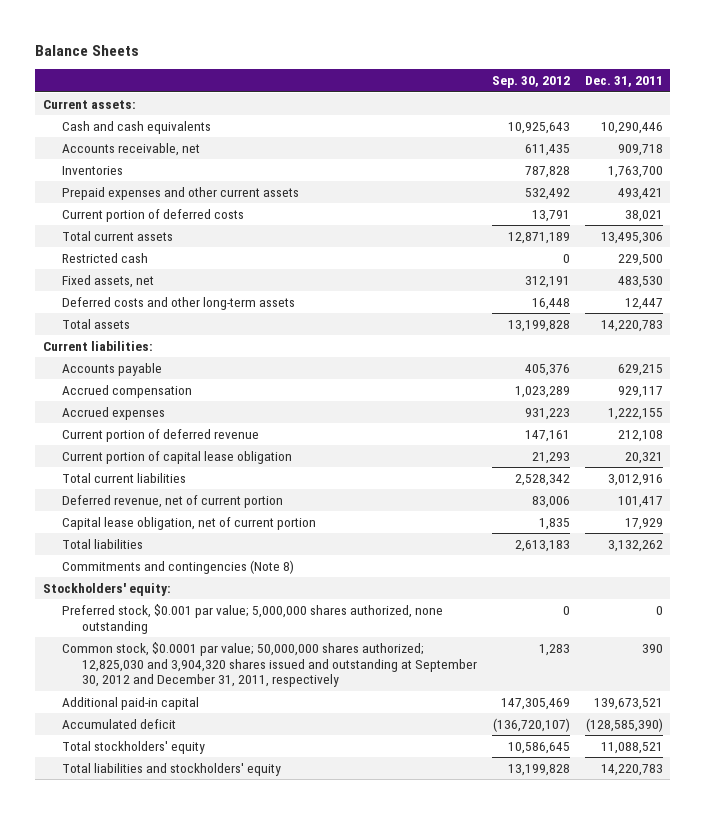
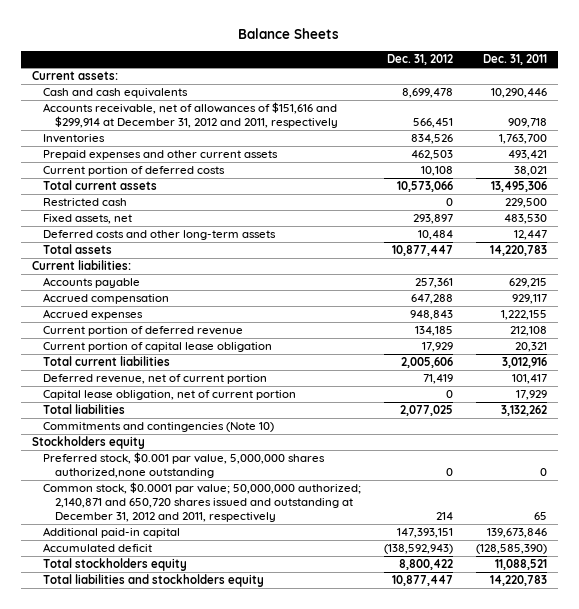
[492,76,571,89] Sep. 30, 2012 -> none
none -> [387,54,454,66] Dec. 31, 2012
[62,142,201,156] Accounts receivable, net -> [43,102,338,129] Accounts receivable, net of allowances of $151,616 and $299,914 at December 31, 2012 and 2011, respectively
[62,559,295,574] Commitments and contingencies (Note 8) -> [43,422,275,433] Commitments and contingencies (Note 10)
[42,582,171,596] Stockholders' equity: -> [31,436,145,450] Stockholders equity
[62,603,444,634] Preferred stock, $0.001 par value; 5,000,000 shares authorized, none outstanding -> [43,452,326,479] Preferred stock, $0.001 par value, 5,000,000 shares authorized,none outstanding
[62,641,478,688] Common stock, $0.0001 par value; 50,000,000 shares authorized; 12,825,030 and 3,904,320 shares issued and outstanding at September 30, 2012 and December 31, 2011, respectively -> [43,482,362,522] Common stock, $0.0001 par value; 50,000,000 authorized; 2,140,871 and 650,720 shares issued and outstanding at December 31, 2012 and 2011, respectively
[641,643,663,653] 390 -> [533,511,547,520] 65
[593,697,663,710] 139,673,521 -> [486,528,547,539] 139,673,846
[62,740,206,754] Total stockholders' equity -> [43,558,188,572] Total stockholders equity
[62,762,282,776] Total liabilities and stockholders' equity -> [43,574,265,588] Total liabilities and stockholders equity

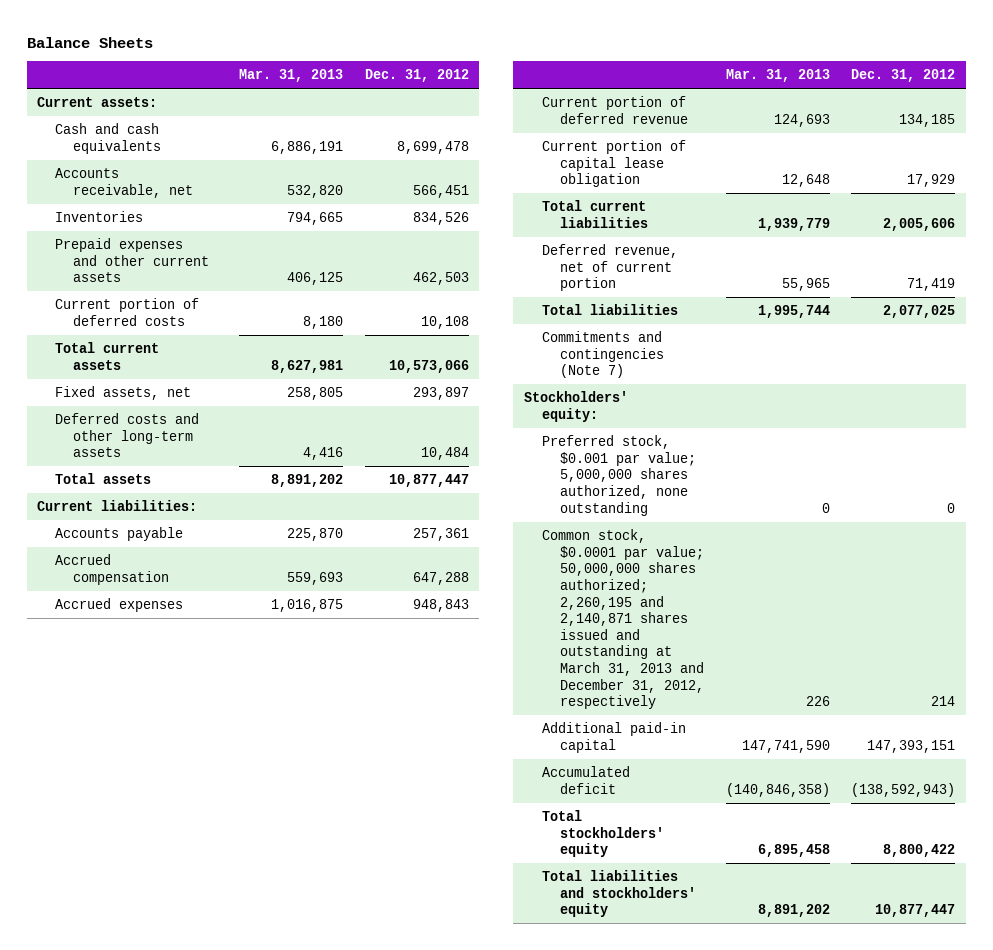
[482,54,547,66] Dec. 31, 2011 -> none
none -> [238,69,343,83] Mar. 31, 2013
[43,102,338,129] Accounts receivable, net of allowances of $151,616 and $299,914 at December 31, 2012 and 2011, respectively -> [55,168,194,198] Accounts receivable, net
[43,198,128,207] Restricted cash -> none
[43,390,297,401] Capital lease obligation, net of current portion -> none
[43,422,275,433] Commitments and contingencies (Note 10) -> [542,331,665,379] Commitments and contingencies (Note 7)
[31,436,145,450] Stockholders equity -> [524,391,629,422] Stockholders' equity:
[43,452,326,479] Preferred stock, $0.001 par value, 5,000,000 shares authorized,none outstanding -> [542,435,697,516] Preferred stock, $0.001 par value; 5,000,000 shares authorized, none outstanding
[43,482,362,522] Common stock, $0.0001 par value; 50,000,000 authorized; 2,140,871 and 650,720 shares issued and outstanding at December 31, 2012 and 2011, respectively -> [542,529,705,710] Common stock, $0.0001 par value; 50,000,000 shares authorized; 2,260,195 and 2,140,871 shares issued and outstanding at March 31, 2013 and December 31, 2012, respectively
[43,558,188,572] Total stockholders equity -> [542,810,665,858] Total stockholders' equity
[43,574,265,588] Total liabilities and stockholders equity -> [542,870,697,918] Total liabilities and stockholders' equity

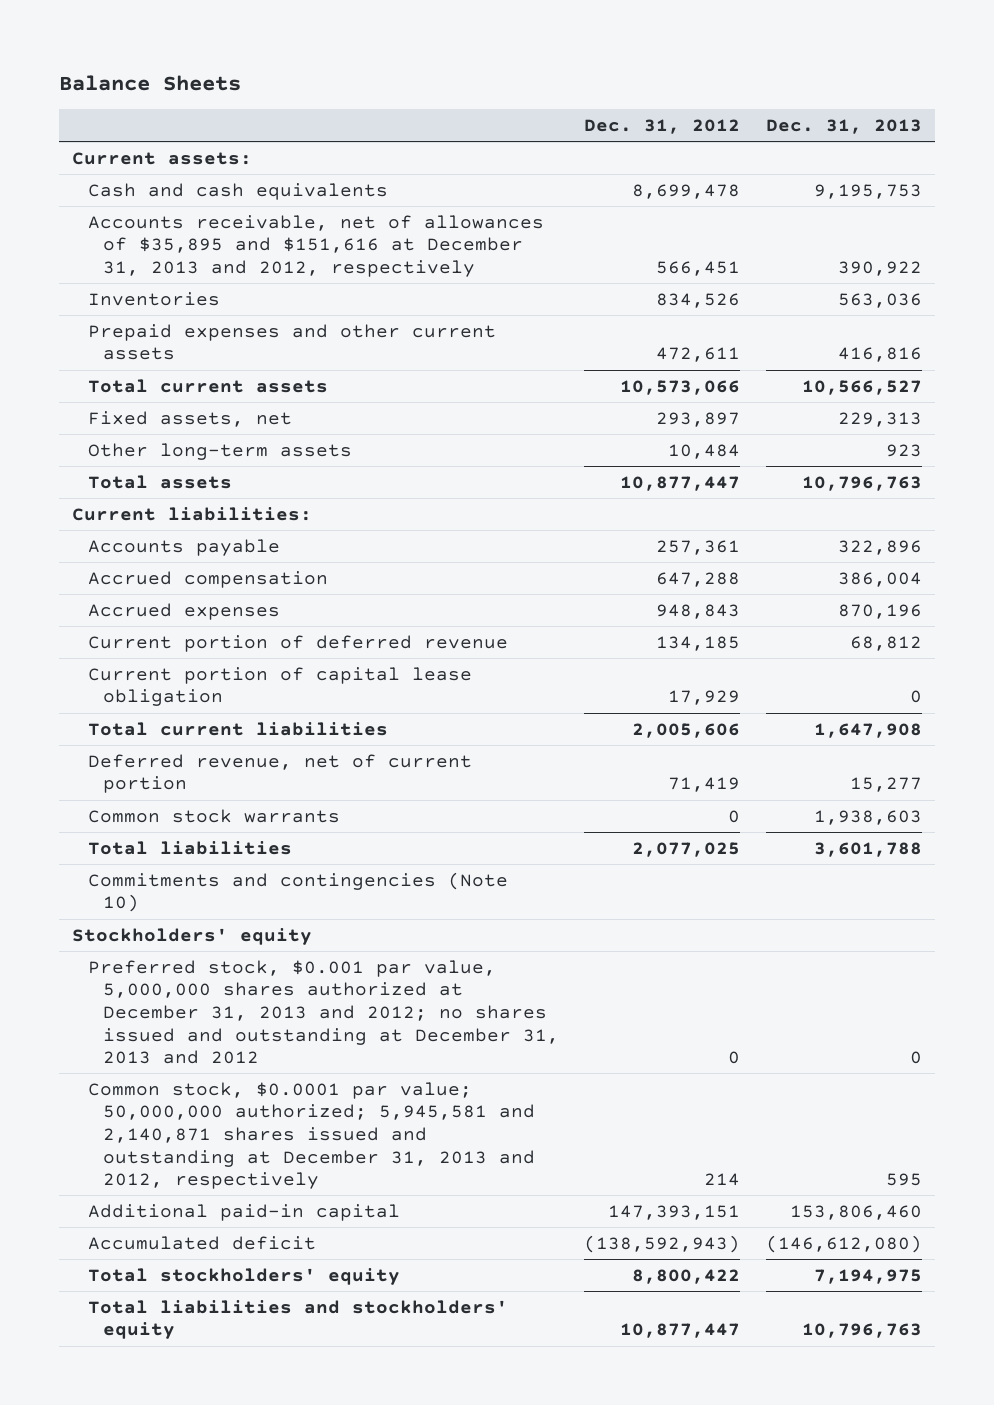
[238,69,343,83] Mar. 31, 2013 -> none
none -> [765,118,922,134] Dec. 31, 2013
[55,168,194,198] Accounts receivable, net -> [87,214,544,277] Accounts receivable, net of allowances of $35,895 and $151,616 at December 31, 2013 and 2012, respectively
[55,298,200,326] Current portion of deferred costs -> none
[412,272,469,286] 462,503 -> [656,347,741,363] 472,611
[55,413,200,458] Deferred costs and other long-term assets -> [87,442,352,460] Other long-term assets
none -> [87,808,340,823] Common stock warrants
[542,331,665,379] Commitments and contingencies (Note 7) -> [87,871,508,913] Commitments and contingencies (Note 10)
[524,391,629,422] Stockholders' equity: -> [72,927,313,945] Stockholders' equity
[542,435,697,516] Preferred stock, $0.001 par value; 5,000,000 shares authorized, none outstanding -> [87,959,559,1065] Preferred stock, $0.001 par value, 5,000,000 shares authorized at December 31, 2013 and 2012; no shares issued and outstanding at December 31, 2013 and 2012
[542,529,705,710] Common stock, $0.0001 par value; 50,000,000 shares authorized; 2,260,195 and 2,140,871 shares issued and outstanding at March 31, 2013 and December 31, 2012, respectively -> [87,1081,535,1190] Common stock, $0.0001 par value; 50,000,000 authorized; 5,945,581 and 2,140,871 shares issued and outstanding at December 31, 2013 and 2012, respectively

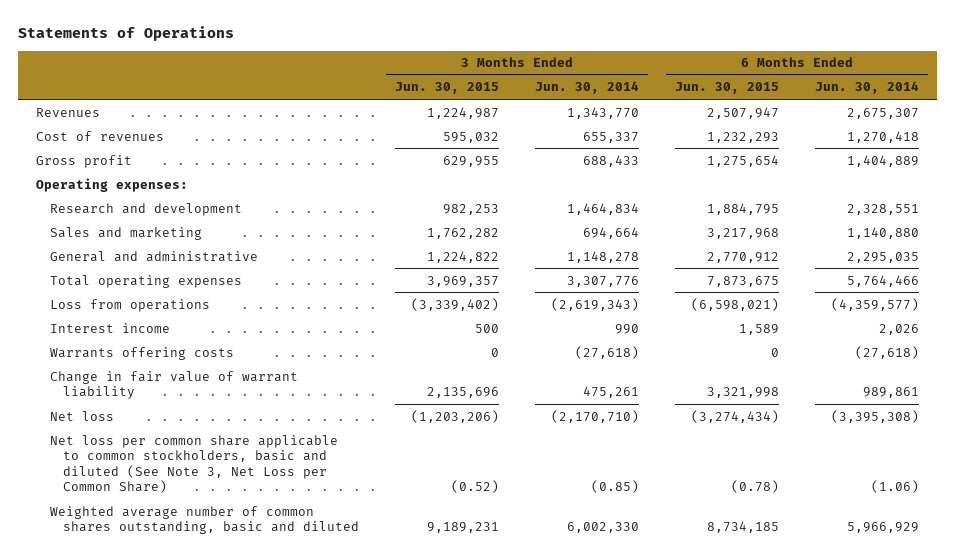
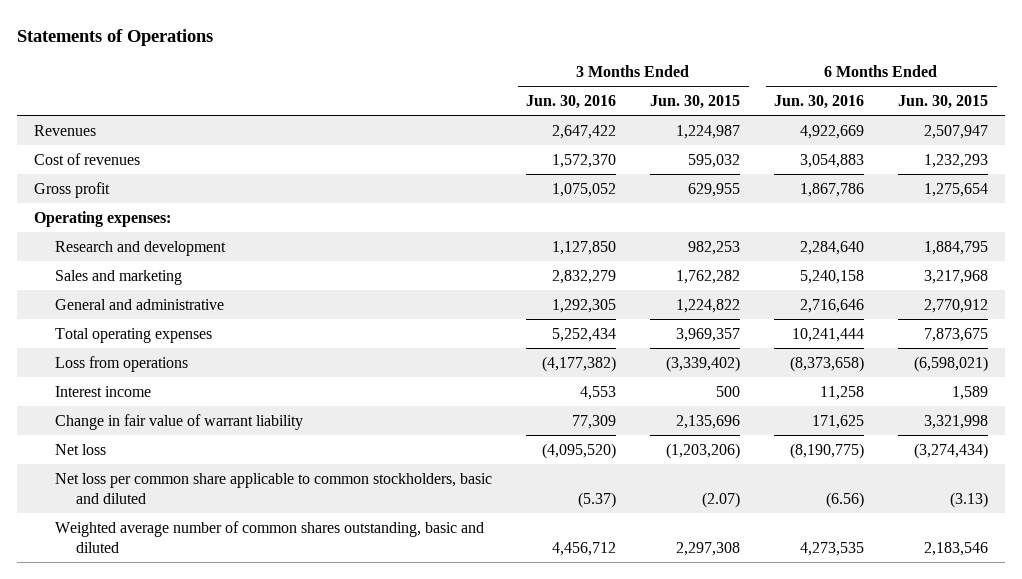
[534,81,639,95] Jun. 30, 2014 -> none
[814,81,919,95] Jun. 30, 2014 -> none
none -> [526,94,617,109] Jun. 30, 2016
none -> [774,94,865,109] Jun. 30, 2016
[49,346,234,360] Warrants offering costs -> none
[49,434,338,494] Net loss per common share applicable to common stockholders, basic and diluted (See Note 3, Net Loss per Common Share) -> [55,472,493,504] Net loss per common share applicable to common stockholders, basic and diluted
[451,480,500,494] (0.52) -> [702,491,741,508] (2.07)
[730,480,779,494] (0.78) -> [950,491,989,508] (3.13)
[427,522,500,534] 9,189,231 -> [676,541,741,556] 2,297,308
[706,521,779,534] 8,734,185 -> [924,541,989,556] 2,183,546

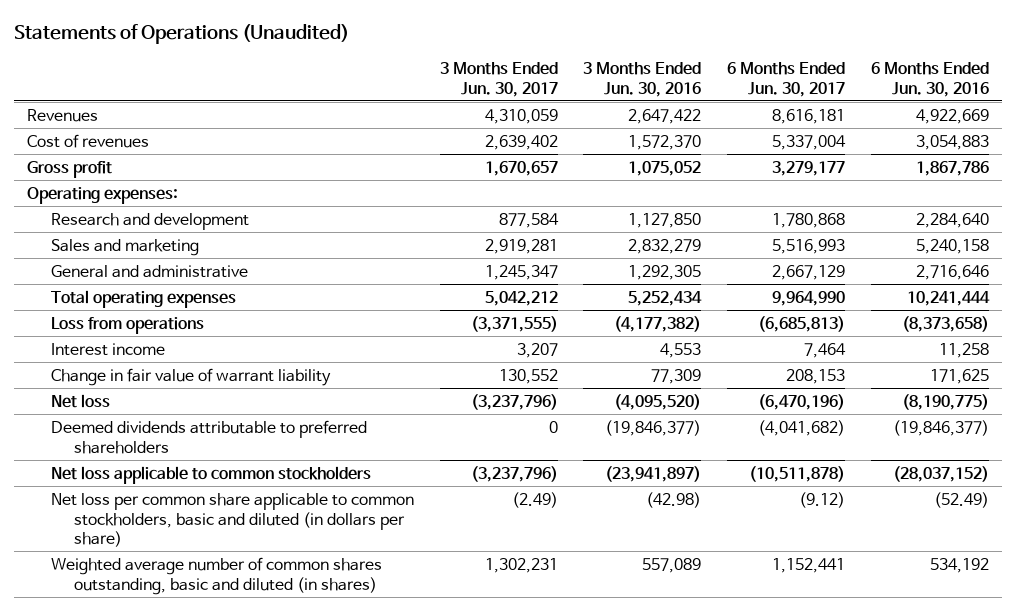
[16,28,213,46] Statements of Operations -> [13,23,349,44] Statements of Operations (Unaudited)
[650,94,741,109] Jun. 30, 2015 -> none
[898,94,989,109] Jun. 30, 2015 -> none
none -> [439,61,558,97] 3 Months Ended Jun. 30, 2017
none -> [727,61,846,97] 6 Months Ended Jun. 30, 2017
none -> [50,419,367,454] Deemed dividends attributable to preferred shareholders
none -> [50,465,371,484] Net loss applicable to common stockholders
[55,472,493,504] Net loss per common share applicable to common stockholders, basic and diluted -> [50,492,414,548] Net loss per common share applicable to common stockholders, basic and diluted (in dollars per share)
[578,491,617,508] (5.37) -> [646,491,702,508] (42.98)
[826,491,865,508] (6.56) -> [934,491,990,508] (52.49)
[55,520,485,553] Weighted average number of common shares outstanding, basic and diluted -> [50,556,382,595] Weighted average number of common shares outstanding, basic and diluted (in shares)
[552,541,617,556] 4,456,712 -> [642,557,702,573] 557,089
[800,541,865,556] 4,273,535 -> [930,557,990,573] 534,192

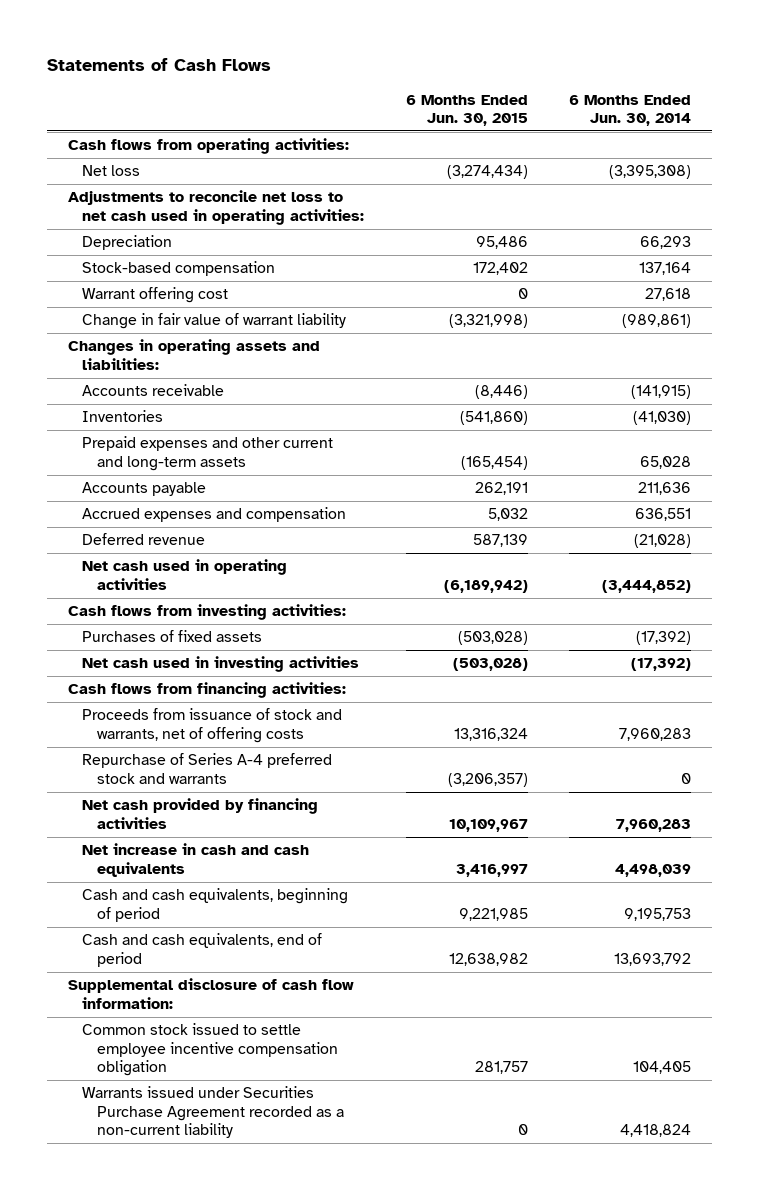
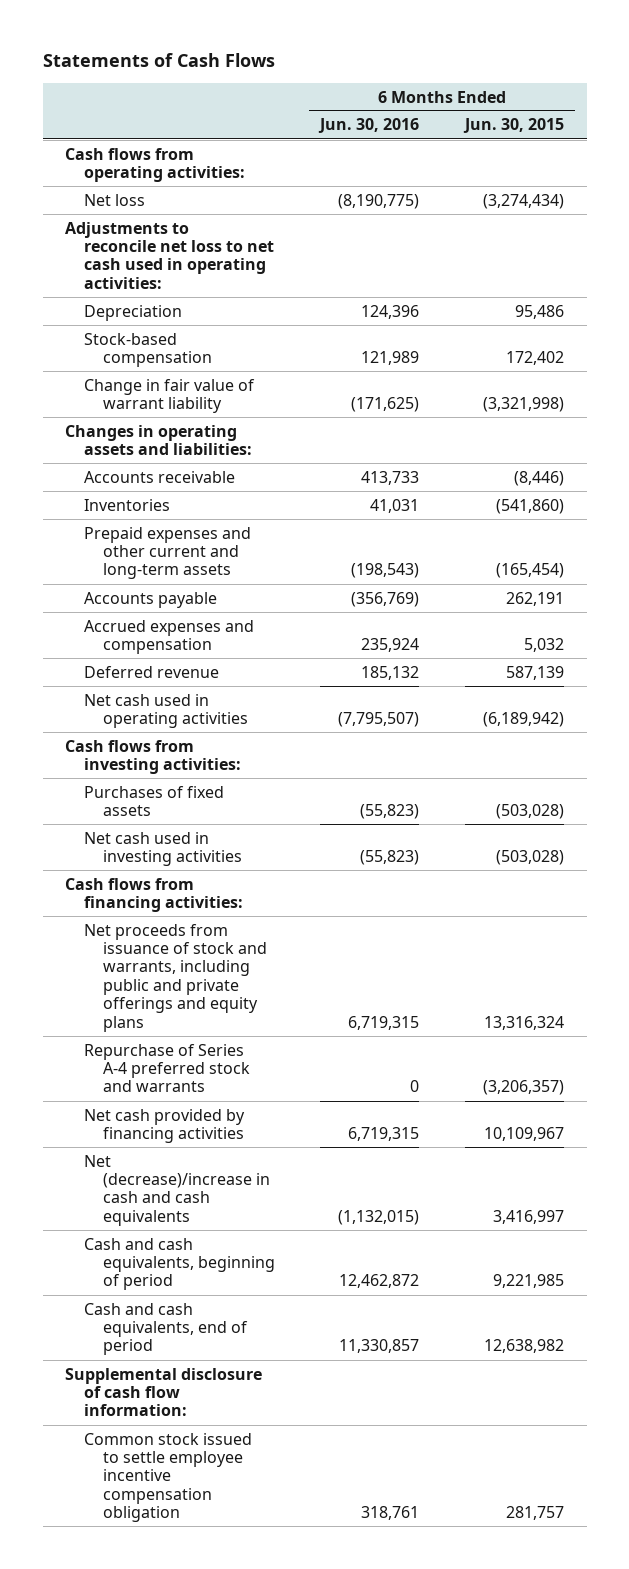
[569,94,692,126] 6 Months Ended Jun. 30, 2014 -> none
none -> [318,118,420,134] Jun. 30, 2016
[82,287,229,304] Warrant offering cost -> none
[82,708,343,743] Proceeds from issuance of stock and warrants, net of offering costs -> [84,923,267,1032] Net proceeds from issuance of stock and warrants, including public and private offerings and equity plans
[82,843,310,877] Net increase in cash and cash equivalents -> [84,1154,270,1226] Net (decrease)/increase in cash and cash equivalents
[82,1086,344,1138] Warrants issued under Securities Purchase Agreement recorded as a non-current liability -> none

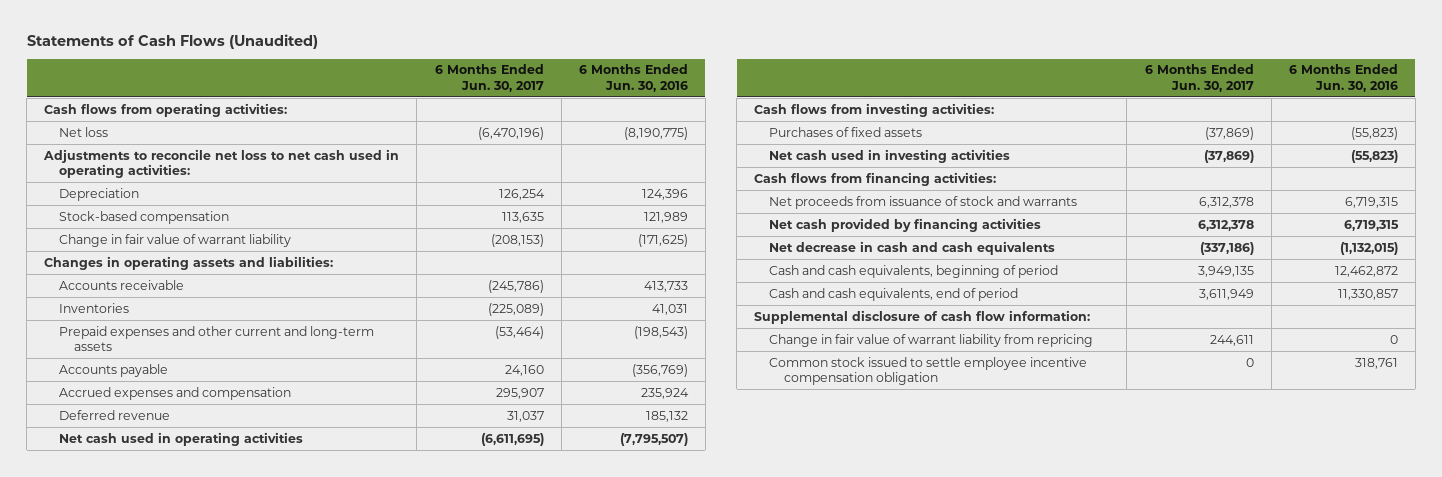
[42,53,275,68] Statements of Cash Flows -> [26,34,318,50] Statements of Cash Flows (Unaudited)
[462,118,564,134] Jun. 30, 2015 -> none
none -> [434,64,544,92] 6 Months Ended Jun. 30, 2017
[84,1043,250,1093] Repurchase of Series A-4 preferred stock and warrants -> none
[84,923,267,1032] Net proceeds from issuance of stock and warrants, including public and private offerings and equity plans -> [769,195,1078,209] Net proceeds from issuance of stock and warrants
[84,1154,270,1226] Net (decrease)/increase in cash and cash equivalents -> [769,240,1056,255] Net decrease in cash and cash equivalents
none -> [769,333,1094,347] Change in fair value of warrant liability from repricing

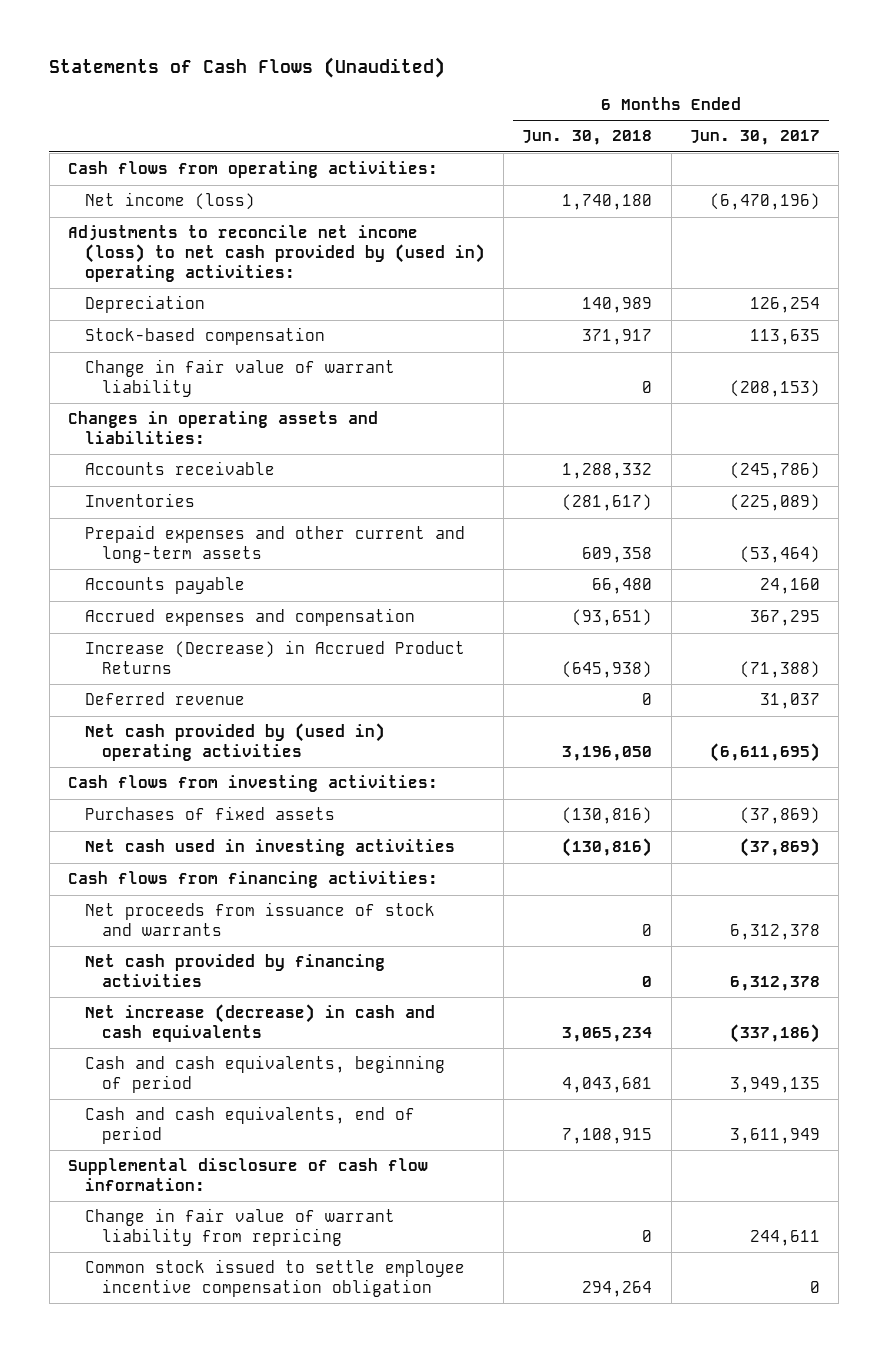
[578,64,688,92] 6 Months Ended Jun. 30, 2016 -> none
none -> [522,130,653,146] Jun. 30, 2018
[59,126,109,137] Net loss -> [85,192,256,211] Net income (loss)
[43,148,400,179] Adjustments to reconcile net loss to net cash used in operating activities: -> [68,225,486,282] Adjustments to reconcile net income (loss) to net cash provided by (used in) operating activities:
[495,387,544,399] 295,907 -> [749,610,820,627] 367,295
none -> [85,640,466,675] Increase (Decrease) in Accrued Product Returns
[59,431,304,446] Net cash used in operating activities -> [85,723,386,762] Net cash provided by (used in) operating activities
[769,240,1056,255] Net decrease in cash and cash equivalents -> [85,1004,436,1043] Net increase (decrease) in cash and cash equivalents

